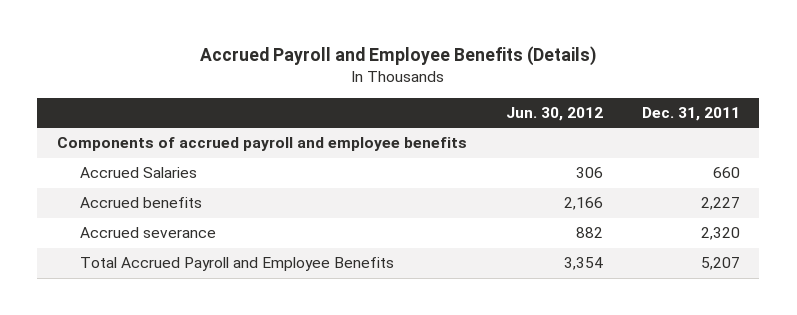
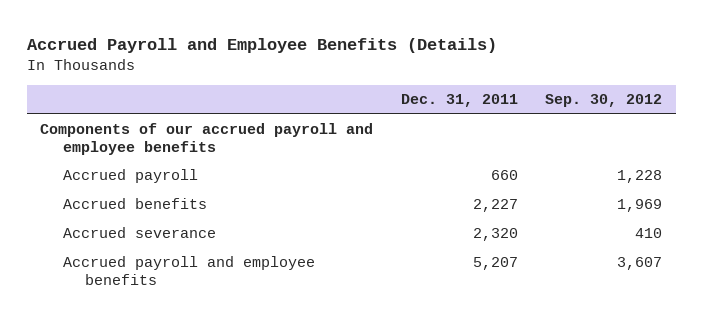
[505,106,603,121] Jun. 30, 2012 -> none
none -> [545,94,663,108] Sep. 30, 2012
[56,137,467,152] Components of accrued payroll and employee benefits -> [40,123,374,155] Components of our accrued payroll and employee benefits
[79,167,197,179] Accrued Salaries -> [62,169,198,184] Accrued payroll
[79,257,394,272] Total Accrued Payroll and Employee Benefits -> [62,256,315,285] Accrued payroll and employee benefits

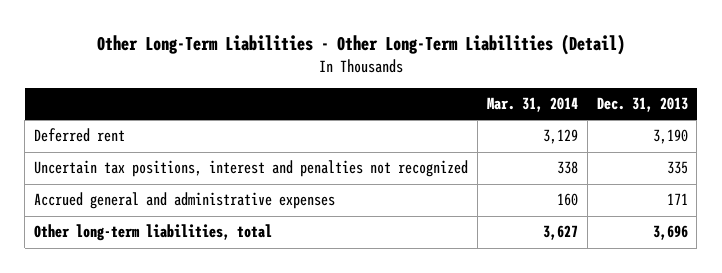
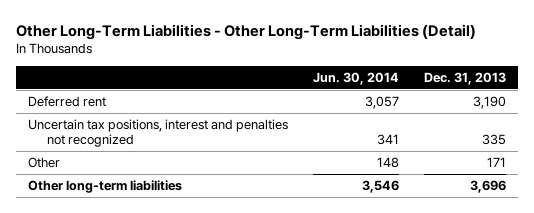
[486,97,578,113] Mar. 31, 2014 -> none
none -> [312,71,399,85] Jun. 30, 2014
[34,192,336,210] Accrued general and administrative expenses -> [27,157,60,169] Other
[34,224,273,242] Other long-term liabilities, total -> [27,180,182,194] Other long-term liabilities

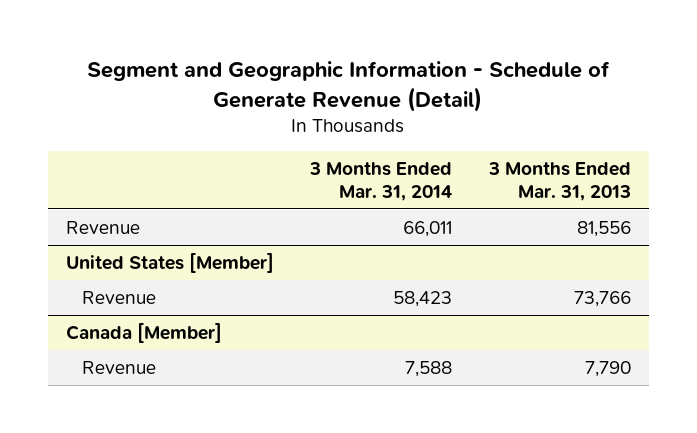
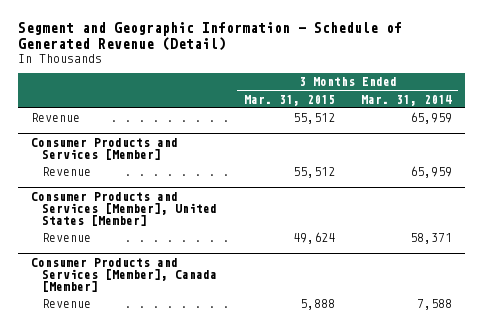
[87,61,611,112] Segment and Geographic Information - Schedule of Generate Revenue (Detail) -> [17,22,402,52] Segment and Geographic Information - Schedule of Generated Revenue (Detail)
[487,162,631,201] 3 Months Ended Mar. 31, 2013 -> none
none -> [243,94,335,106] Mar. 31, 2015
[65,253,274,274] United States [Member] -> none
[65,323,222,344] Canada [Member] -> none
[403,221,453,238] 66,011 -> [409,112,452,125] 65,959
none -> [30,137,178,160] Consumer Products and Services [Member]
[393,291,453,308] 58,423 -> [409,166,452,179] 65,959
none -> [30,191,218,226] Consumer Products and Services [Member], United States [Member]
none -> [42,233,92,243] Revenue
none -> [30,257,218,292] Consumer Products and Services [Member], Canada [Member]

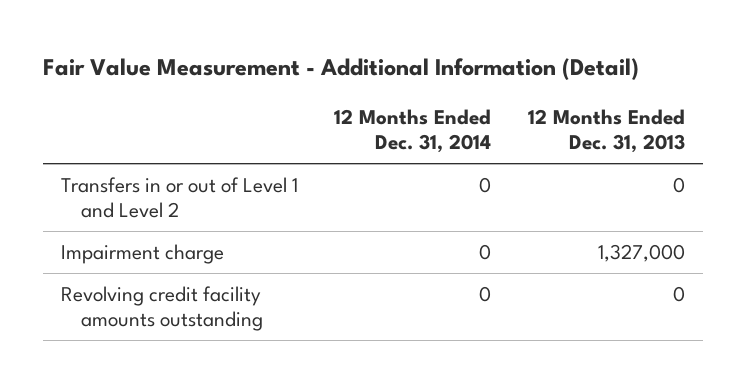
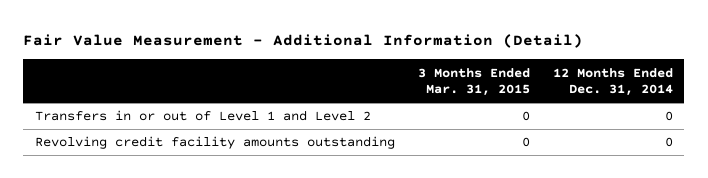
[527,108,685,154] 12 Months Ended Dec. 31, 2013 -> none
none -> [417,67,530,97] 3 Months Ended Mar. 31, 2015
[61,243,225,264] Impairment charge -> none

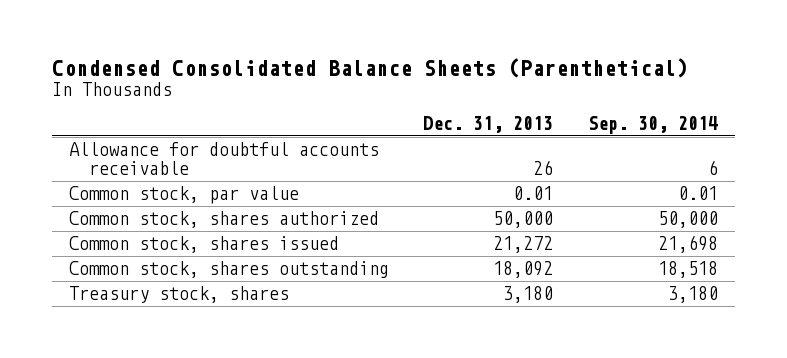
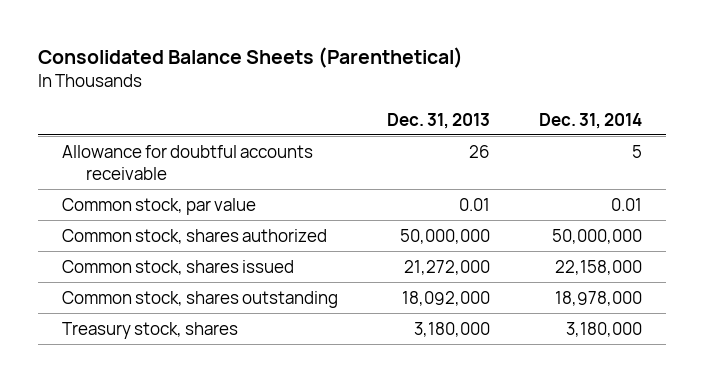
[52,57,689,78] Condensed Consolidated Balance Sheets (Parenthetical) -> [37,47,463,69] Consolidated Balance Sheets (Parenthetical)
[587,116,718,135] Sep. 30, 2014 -> none
none -> [538,112,642,129] Dec. 31, 2014
[493,211,554,229] 50,000 -> [400,228,491,244] 50,000,000
[493,236,554,254] 21,272 -> [404,259,491,275] 21,272,000
[493,261,554,279] 18,092 -> [402,290,491,306] 18,092,000
[503,286,554,304] 3,180 -> [414,321,491,337] 3,180,000

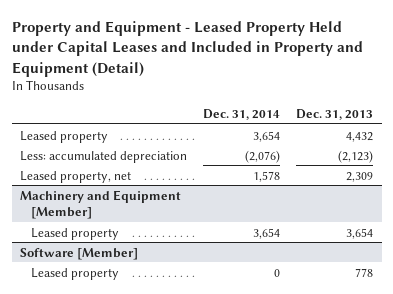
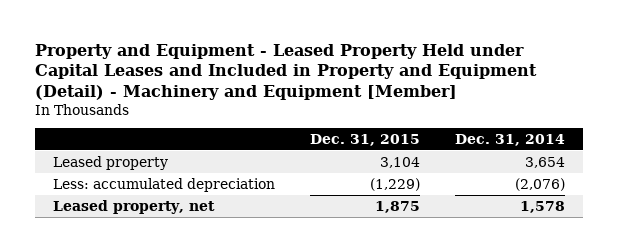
[11,21,363,77] Property and Equipment - Leased Property Held under Capital Leases and Included in Property and Equipment (Detail) -> [34,43,537,100] Property and Equipment - Leased Property Held under Capital Leases and Included in Property and Equipment (Detail) - Machinery and Equipment [Member]
[296,108,374,120] Dec. 31, 2013 -> none
none -> [309,133,420,146] Dec. 31, 2015
[19,189,181,219] Machinery and Equipment [Member] -> none
[30,227,119,240] Leased property -> none
[19,247,138,260] Software [Member] -> none
[30,267,119,280] Leased property -> none

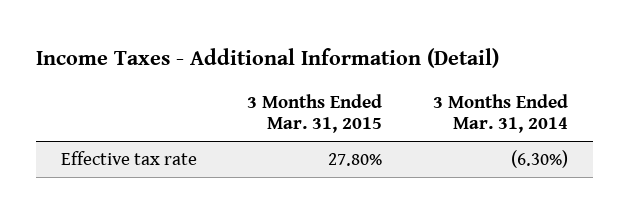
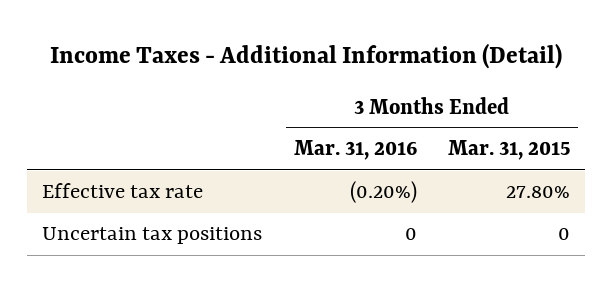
[432,93,568,134] 3 Months Ended Mar. 31, 2014 -> none
none -> [293,140,417,161] Mar. 31, 2016
none -> [42,227,263,245] Uncertain tax positions

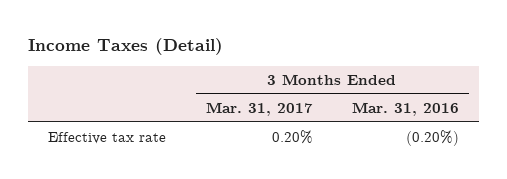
[50,43,563,70] Income Taxes - Additional Information (Detail) -> [27,37,223,55] Income Taxes (Detail)
[447,140,570,161] Mar. 31, 2015 -> none
none -> [205,101,313,116] Mar. 31, 2017
[42,227,263,245] Uncertain tax positions -> none

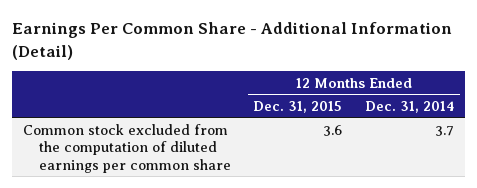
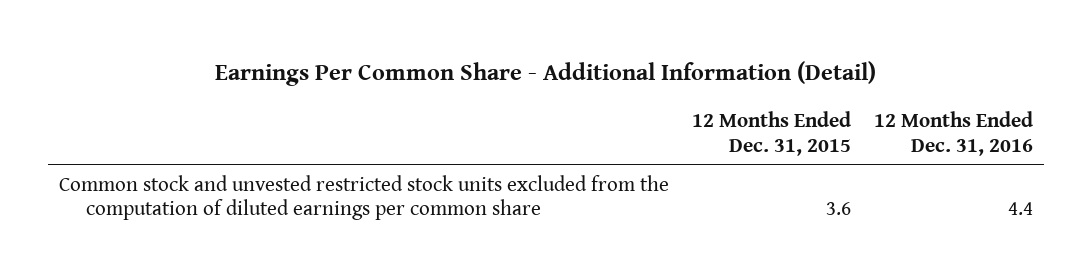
[364,100,454,113] Dec. 31, 2014 -> none
none -> [874,111,1034,156] 12 Months Ended Dec. 31, 2016
[22,123,231,173] Common stock excluded from the computation of diluted earnings per common share -> [59,174,670,221] Common stock and unvested restricted stock units excluded from the computation of diluted earnings per common share

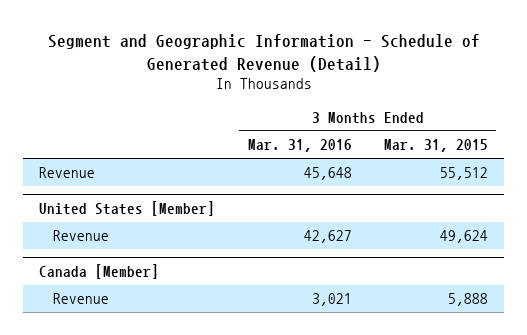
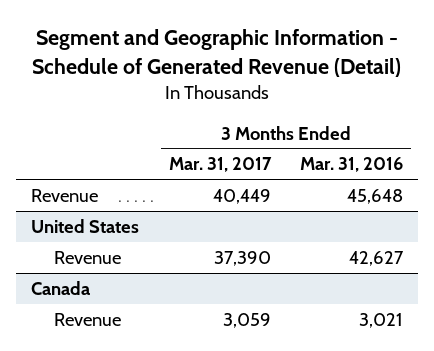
[384,139,489,153] Mar. 31, 2015 -> none
none -> [168,157,272,173] Mar. 31, 2017
[38,201,215,217] United States [Member] -> [31,218,140,233] United States
[38,264,159,280] Canada [Member] -> [31,280,91,295] Canada

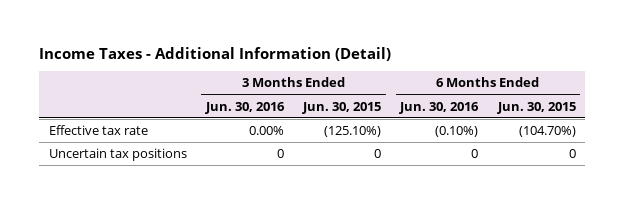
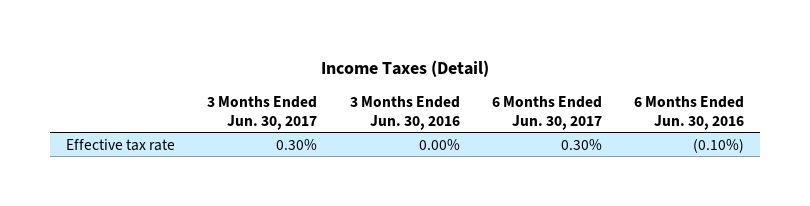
[39,46,392,61] Income Taxes - Additional Information (Detail) -> [321,60,490,78] Income Taxes (Detail)
[302,101,382,114] Jun. 30, 2015 -> none
[496,101,576,114] Jun. 30, 2015 -> none
none -> [207,95,318,130] 3 Months Ended Jun. 30, 2017
none -> [491,95,602,130] 6 Months Ended Jun. 30, 2017
[48,148,187,162] Uncertain tax positions -> none

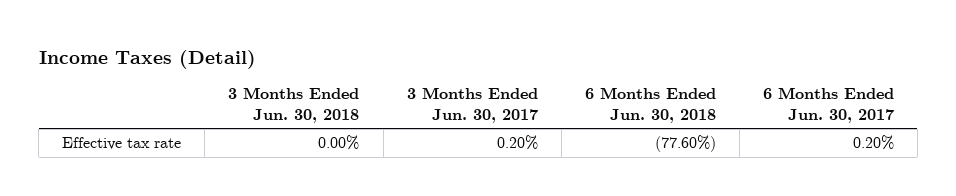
[349,95,460,130] 3 Months Ended Jun. 30, 2016 -> none
[633,95,744,130] 6 Months Ended Jun. 30, 2016 -> none
none -> [228,87,360,123] 3 Months Ended Jun. 30, 2018
none -> [584,87,716,123] 6 Months Ended Jun. 30, 2018
[276,138,318,150] 0.30% -> [496,135,538,151] 0.20%
[560,138,602,150] 0.30% -> [852,135,894,151] 0.20%

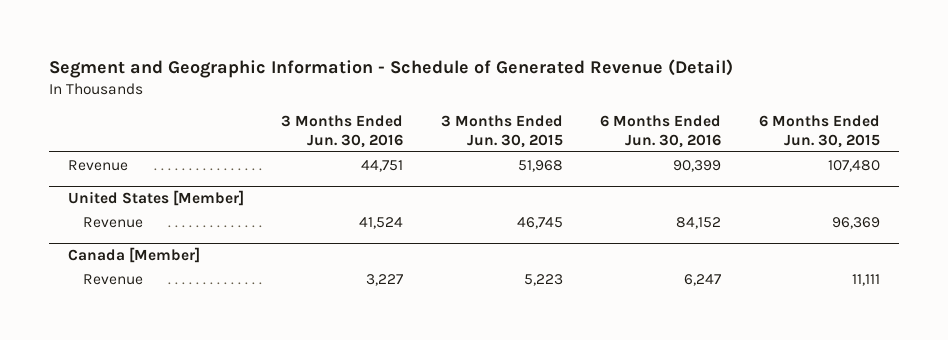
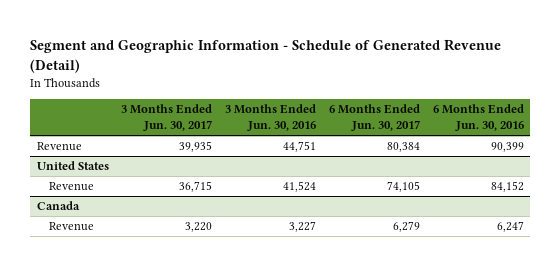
[440,115,563,148] 3 Months Ended Jun. 30, 2015 -> none
[758,115,880,148] 6 Months Ended Jun. 30, 2015 -> none
none -> [121,104,213,132] 3 Months Ended Jun. 30, 2017
none -> [328,104,420,132] 6 Months Ended Jun. 30, 2017
[67,189,244,206] United States [Member] -> [36,161,109,171] United States
[67,246,200,263] Canada [Member] -> [36,201,80,211] Canada

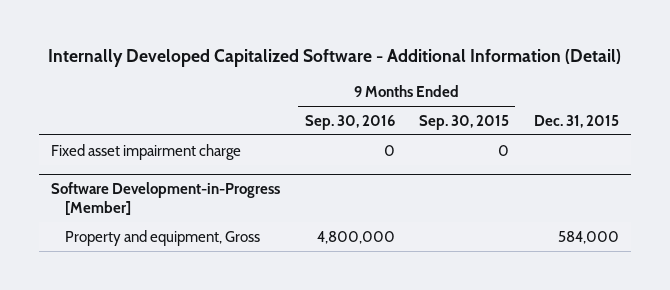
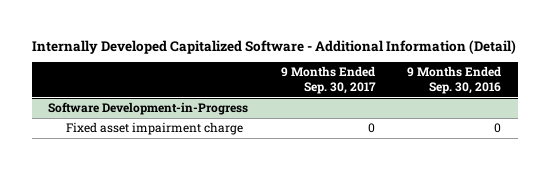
[419,114,510,130] Sep. 30, 2015 -> none
[533,114,619,128] Dec. 31, 2015 -> none
none -> [280,66,376,95] 9 Months Ended Sep. 30, 2017
none -> [48,102,249,116] Software Development-in-Progress
[51,182,281,216] Software Development-in-Progress [Member] -> none
[65,229,261,246] Property and equipment, Gross -> none

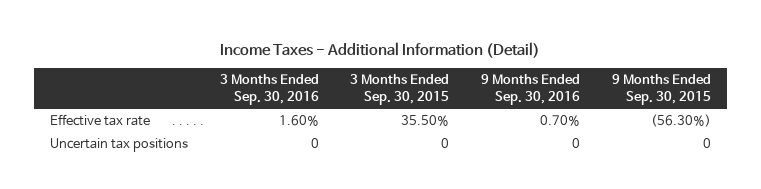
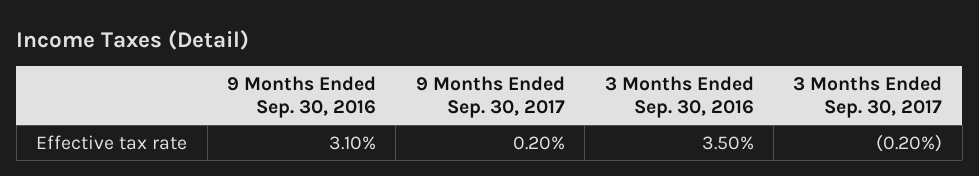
[220,41,541,58] Income Taxes - Additional Information (Detail) -> [16,29,250,50] Income Taxes (Detail)
[350,74,450,106] 3 Months Ended Sep. 30, 2015 -> none
[611,74,711,106] 9 Months Ended Sep. 30, 2015 -> none
none -> [415,75,565,119] 9 Months Ended Sep. 30, 2017
none -> [793,75,943,119] 3 Months Ended Sep. 30, 2017
[49,138,188,153] Uncertain tax positions -> none
[278,115,319,127] 1.60% -> [701,135,754,150] 3.50%
[540,115,581,127] 0.70% -> [329,135,377,150] 3.10%

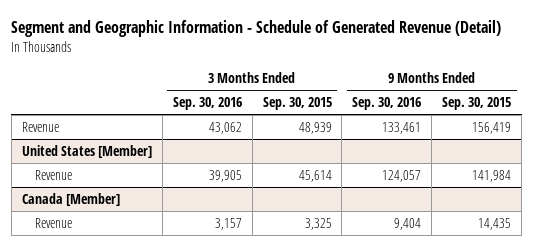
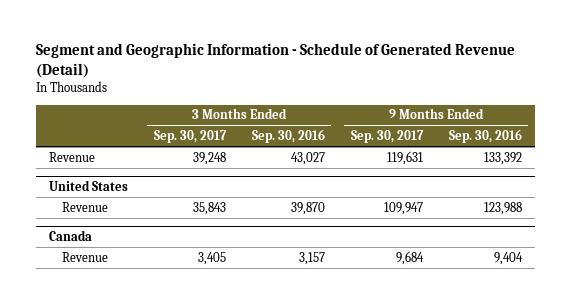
[262,97,332,111] Sep. 30, 2015 -> none
[442,97,512,111] Sep. 30, 2015 -> none
none -> [153,130,227,144] Sep. 30, 2017
none -> [350,130,424,144] Sep. 30, 2017
[208,121,242,134] 43,062 -> [290,151,325,165] 43,027
[382,121,422,134] 133,461 -> [483,151,522,165] 133,392
[21,144,152,158] United States [Member] -> [48,179,128,191] United States
[208,169,242,182] 39,905 -> [290,201,325,215] 39,870
[382,169,422,182] 124,057 -> [483,201,522,215] 123,988
[21,192,120,206] Canada [Member] -> [48,229,92,241] Canada

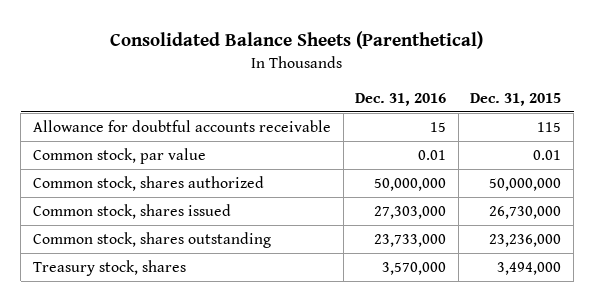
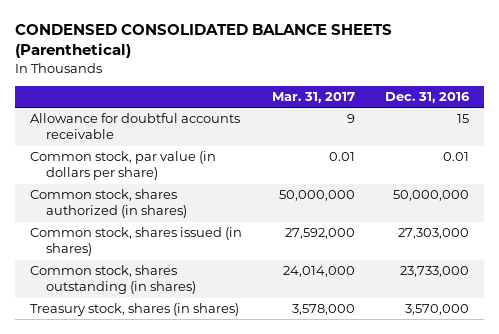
[110,30,484,49] Consolidated Balance Sheets (Parenthetical) -> [14,23,392,59] CONDENSED CONSOLIDATED BALANCE SHEETS (Parenthetical)
[470,93,562,107] Dec. 31, 2015 -> none
none -> [271,92,355,104] Mar. 31, 2017
[32,147,206,164] Common stock, par value -> [29,151,216,181] Common stock, par value (in dollars per share)
[32,175,264,191] Common stock, shares authorized -> [29,189,187,219] Common stock, shares authorized (in shares)
[32,203,231,219] Common stock, shares issued -> [29,227,242,257] Common stock, shares issued (in shares)
[32,231,271,248] Common stock, shares outstanding -> [29,265,196,295] Common stock, shares outstanding (in shares)
[32,259,186,276] Treasury stock, shares -> [29,303,239,317] Treasury stock, shares (in shares)

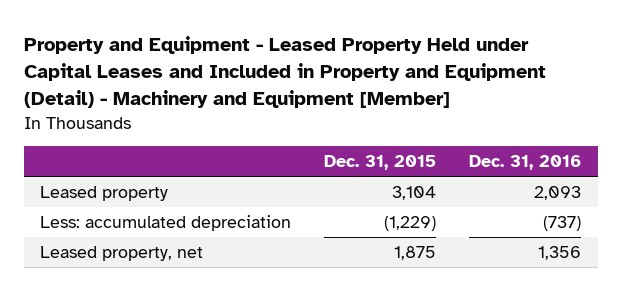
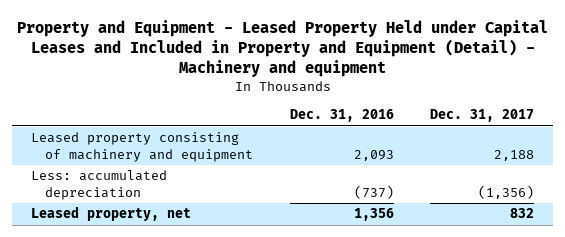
[23,35,546,109] Property and Equipment - Leased Property Held under Capital Leases and Included in Property and Equipment (Detail) - Machinery and Equipment [Member] -> [16,19,548,78] Property and Equipment - Leased Property Held under Capital Leases and Included in Property and Equipment (Detail) - Machinery and equipment
[324,155,437,171] Dec. 31, 2015 -> none
none -> [430,109,535,123] Dec. 31, 2017
[40,185,169,201] Leased property -> [30,132,253,162] Leased property consisting of machinery and equipment

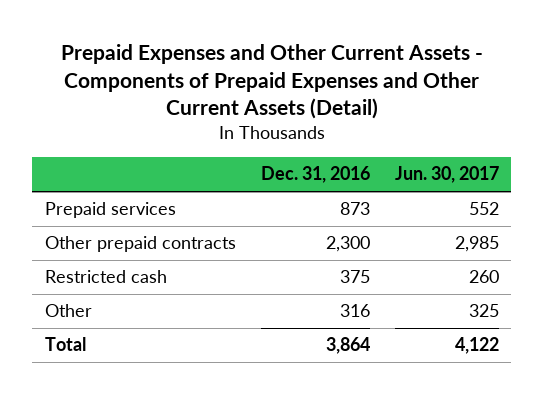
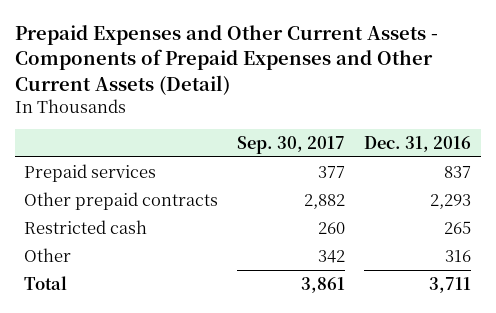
[394,166,499,184] Jun. 30, 2017 -> none
none -> [237,135,346,154] Sep. 30, 2017
[339,202,370,216] 873 -> [444,165,472,178] 837
[325,236,370,253] 2,300 -> [430,193,472,209] 2,293
[339,270,370,284] 375 -> [444,220,472,234] 265
[325,337,370,355] 3,864 -> [429,276,472,293] 3,711

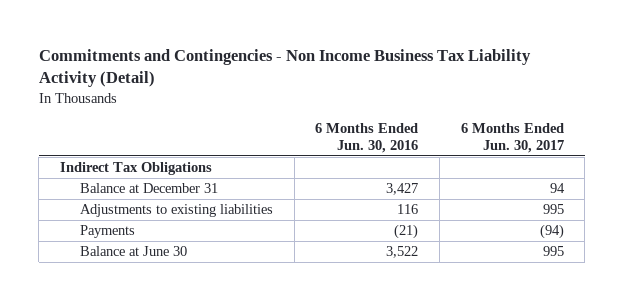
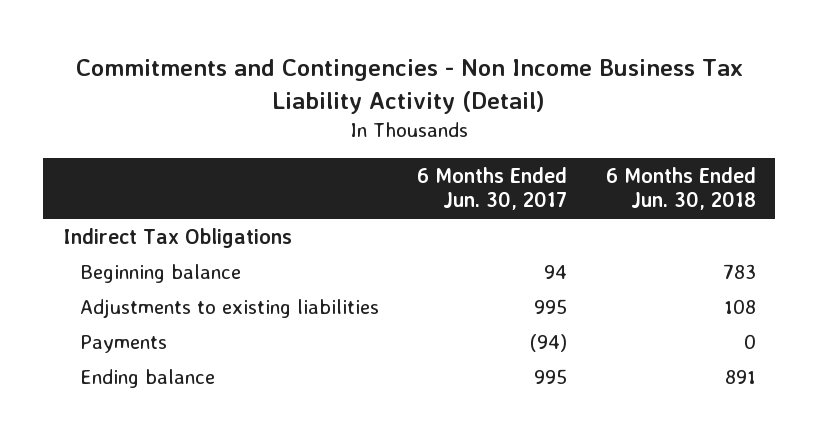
[315,122,419,154] 6 Months Ended Jun. 30, 2016 -> none
none -> [606,167,757,211] 6 Months Ended Jun. 30, 2018
[80,183,219,194] Balance at December 31 -> [79,263,241,283] Beginning balance
[80,246,188,257] Balance at June 30 -> [79,368,215,388] Ending balance

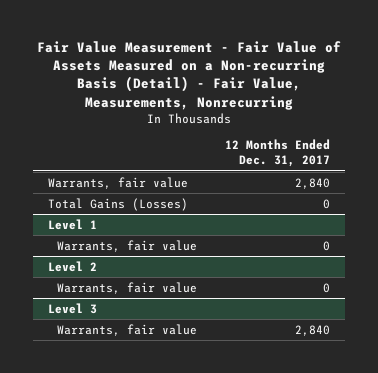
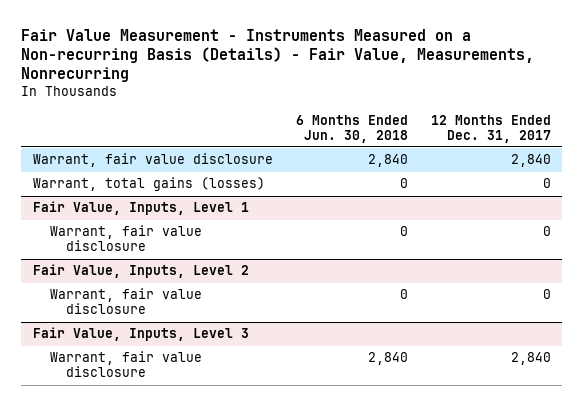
[37,40,342,110] Fair Value Measurement - Fair Value of Assets Measured on a Non-recurring Basis (Detail) - Fair Value, Measurements, Nonrecurring -> [21,28,535,83] Fair Value Measurement - Instruments Measured on a Non-recurring Basis (Details) - Fair Value, Measurements, Nonrecurring
none -> [295,114,408,143] 6 Months Ended Jun. 30, 2018
[47,176,188,189] Warrants, fair value -> [32,153,273,168] Warrant, fair value disclosure
[47,197,188,211] Total Gains (Losses) -> [32,177,265,192] Warrant, total gains (losses)
[47,218,97,230] Level 1 -> [32,201,249,216] Fair Value, Inputs, Level 1
[56,239,197,252] Warrants, fair value -> [49,225,202,252] Warrant, fair value disclosure
[47,260,97,272] Level 2 -> [32,264,249,279] Fair Value, Inputs, Level 2
[56,281,197,294] Warrants, fair value -> [49,288,202,315] Warrant, fair value disclosure
[47,302,97,314] Level 3 -> [32,327,249,342] Fair Value, Inputs, Level 3
[56,323,197,336] Warrants, fair value -> [49,351,202,378] Warrant, fair value disclosure

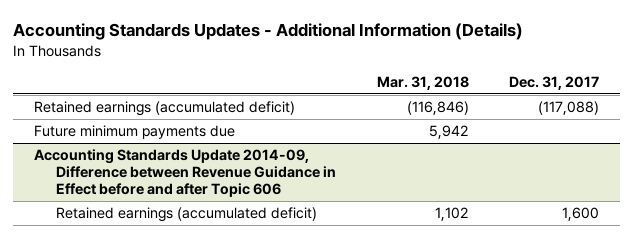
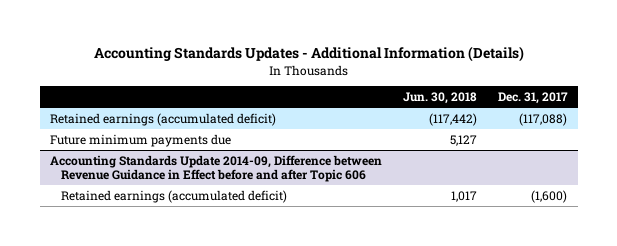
[376,76,469,91] Mar. 31, 2018 -> none
none -> [403,92,478,105] Jun. 30, 2018
[562,207,600,222] 1,600 -> [531,189,568,203] (1,600)

